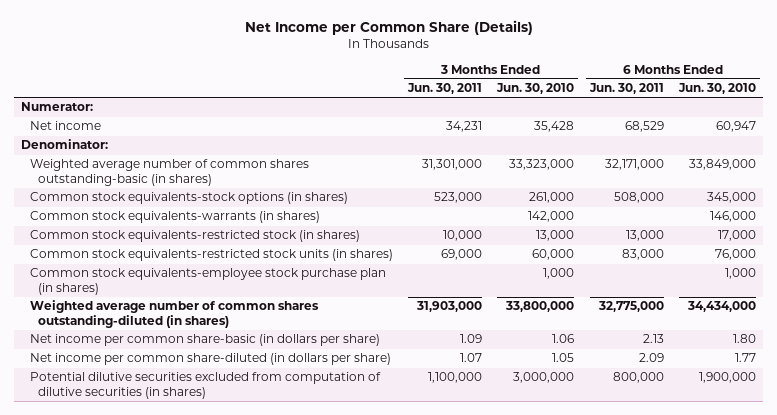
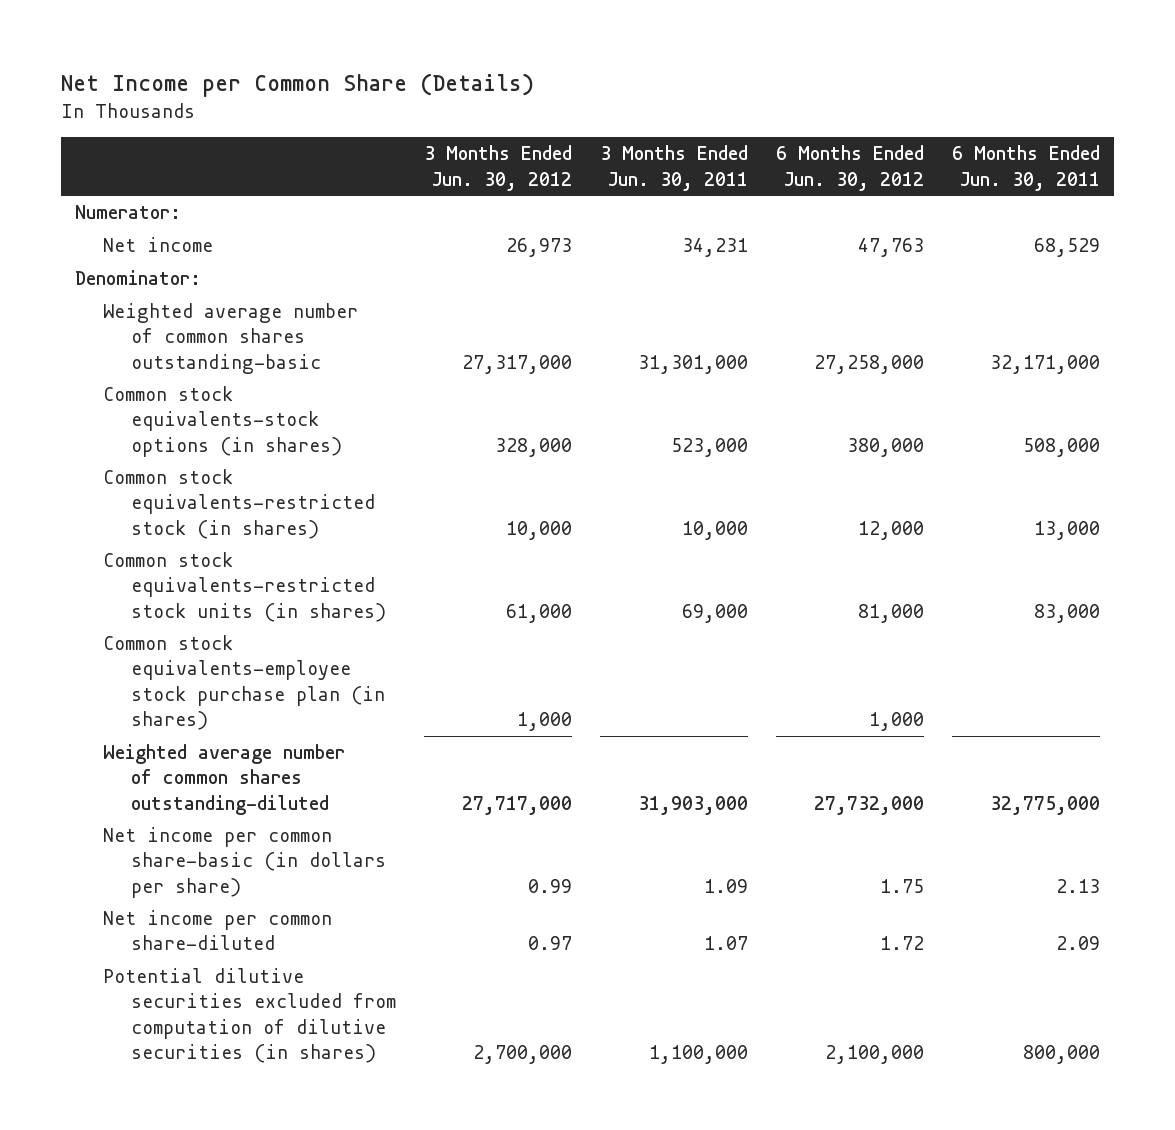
[496,83,575,95] Jun. 30, 2010 -> none
[677,83,756,95] Jun. 30, 2010 -> none
none -> [424,145,573,191] 3 Months Ended Jun. 30, 2012
none -> [776,145,925,191] 6 Months Ended Jun. 30, 2012
[29,159,309,186] Weighted average number of common shares outstanding-basic (in shares) -> [103,303,359,374] Weighted average number of common shares outstanding-basic
[29,211,320,224] Common stock equivalents-warrants (in shares) -> none
[29,300,319,328] Weighted average number of common shares outstanding-diluted (in shares) -> [103,744,346,815] Weighted average number of common shares outstanding-diluted
[29,353,391,366] Net income per common share-diluted (in dollars per share) -> [103,910,333,951] Net income per common share-diluted

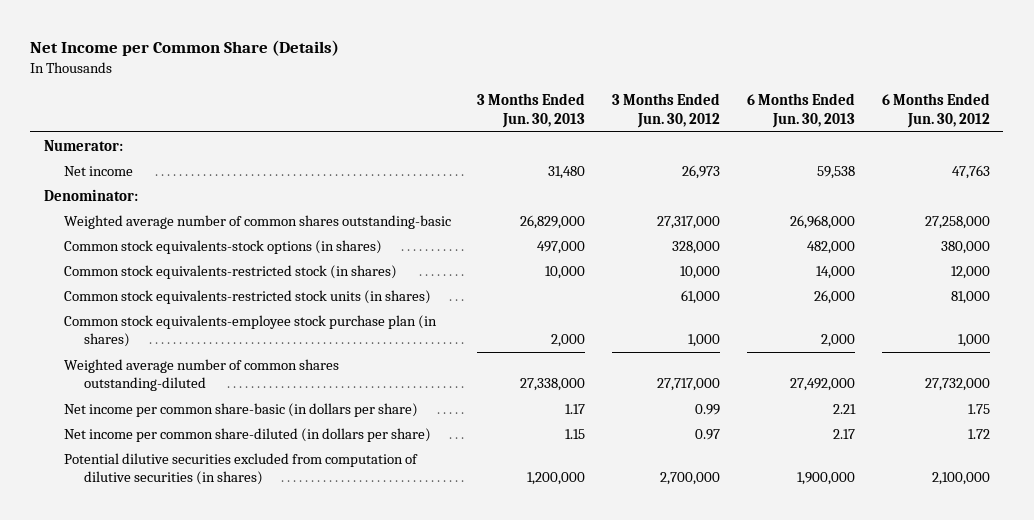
[600,145,749,191] 3 Months Ended Jun. 30, 2011 -> none
[952,145,1101,191] 6 Months Ended Jun. 30, 2011 -> none
none -> [477,93,586,128] 3 Months Ended Jun. 30, 2013
none -> [747,93,856,128] 6 Months Ended Jun. 30, 2013
[103,910,333,951] Net income per common share-diluted -> [63,427,431,442] Net income per common share-diluted (in dollars per share)

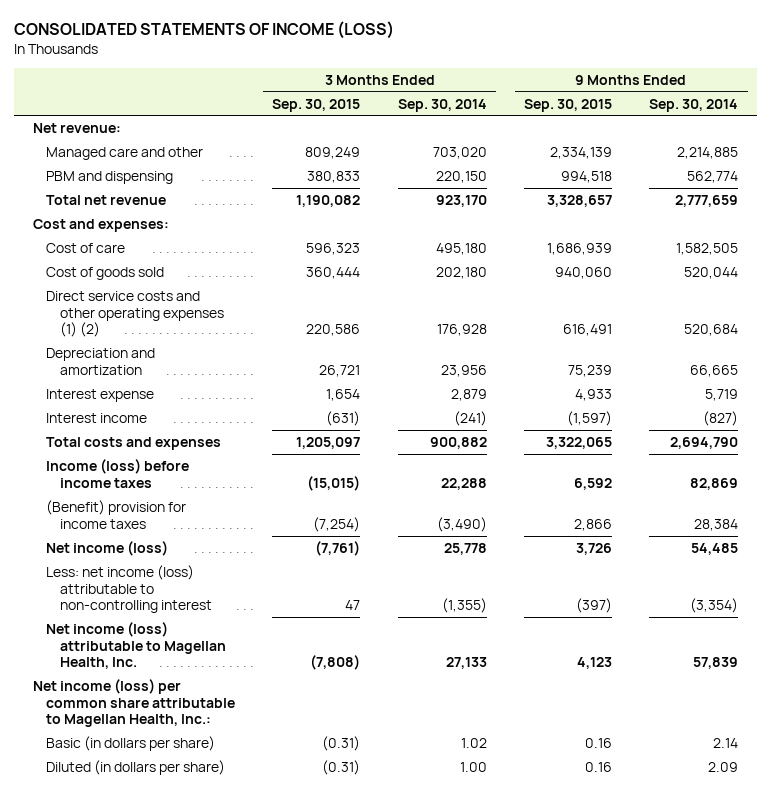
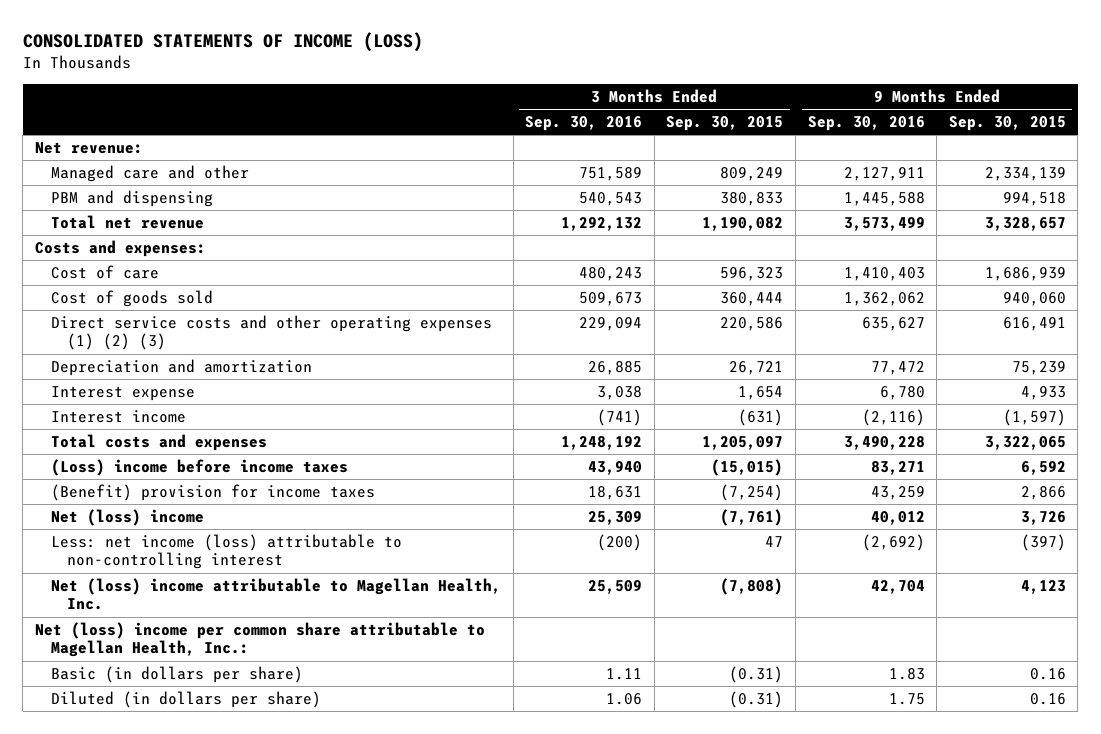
[397,98,487,112] Sep. 30, 2014 -> none
[649,98,739,112] Sep. 30, 2014 -> none
none -> [525,116,643,132] Sep. 30, 2016
none -> [807,116,925,132] Sep. 30, 2016
[32,218,169,232] Cost and expenses: -> [34,240,206,258] Costs and expenses:
[46,290,224,338] Direct service costs and other operating expenses (1) (2) -> [51,315,493,351] Direct service costs and other operating expenses (1) (2) (3)
[46,458,190,488] Income (loss) before income taxes -> [51,459,349,477] (Loss) income before income taxes
[46,540,169,556] Net income (loss) -> [51,509,205,527] Net (loss) income
[46,621,226,670] Net income (loss) attributable to Magellan Health, Inc. -> [51,578,502,611] Net (loss) income attributable to Magellan Health, Inc.
[32,678,236,728] Net income (loss) per common share attributable to Magellan Health, Inc.: -> [34,622,485,658] Net (loss) income per common share attributable to Magellan Health, Inc.:

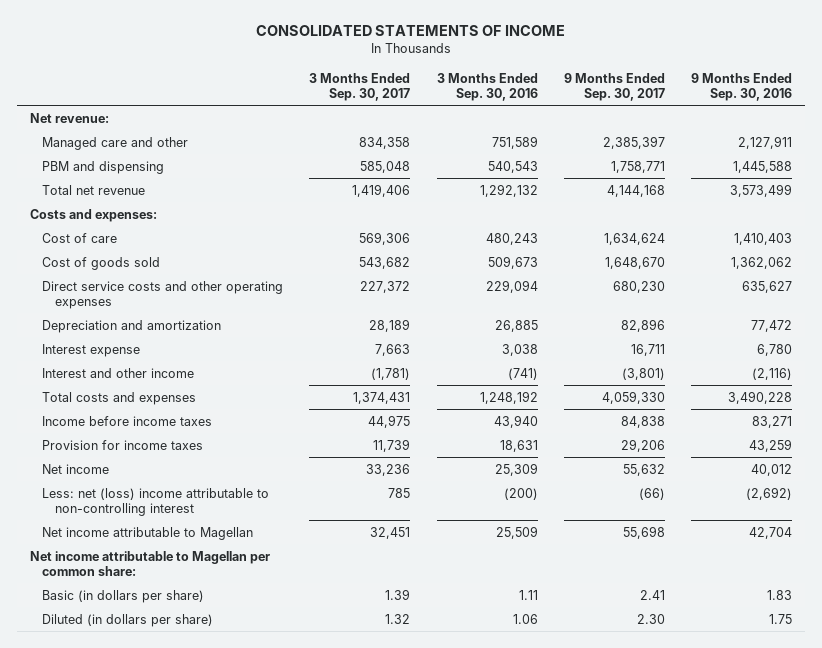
[22,32,423,53] CONSOLIDATED STATEMENTS OF INCOME (LOSS) -> [255,25,565,37] CONSOLIDATED STATEMENTS OF INCOME
[666,116,784,132] Sep. 30, 2015 -> none
[948,116,1066,132] Sep. 30, 2015 -> none
none -> [309,72,411,101] 3 Months Ended Sep. 30, 2017
none -> [563,72,665,101] 9 Months Ended Sep. 30, 2017
[51,315,493,351] Direct service costs and other operating expenses (1) (2) (3) -> [42,280,284,309] Direct service costs and other operating expenses
[51,410,187,424] Interest income -> [42,367,195,378] Interest and other income
[51,459,349,477] (Loss) income before income taxes -> [42,415,213,426] Income before income taxes
[51,484,376,502] (Benefit) provision for income taxes -> [42,439,204,450] Provision for income taxes
[51,509,205,527] Net (loss) income -> [42,463,110,474] Net income
[51,534,403,570] Less: net income (loss) attributable to non-controlling interest -> [42,487,270,516] Less: net (loss) income attributable to non-controlling interest
[51,578,502,611] Net (loss) income attributable to Magellan Health, Inc. -> [42,526,254,540] Net income attributable to Magellan
[34,622,485,658] Net (loss) income per common share attributable to Magellan Health, Inc.: -> [29,550,270,576] Net income attributable to Magellan per common share:

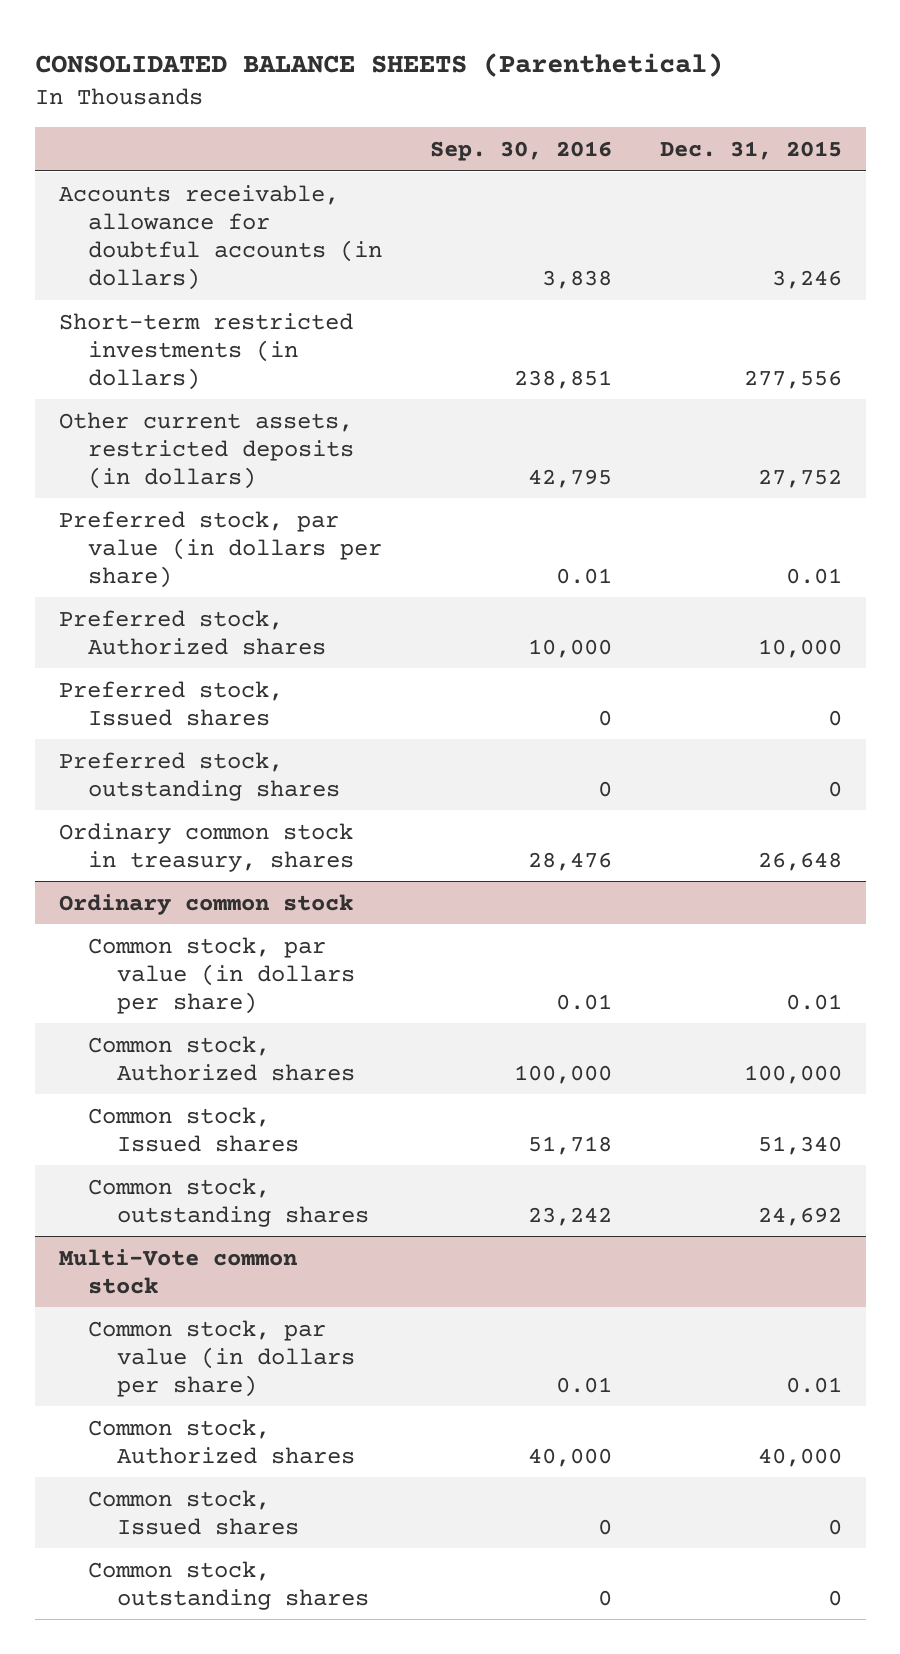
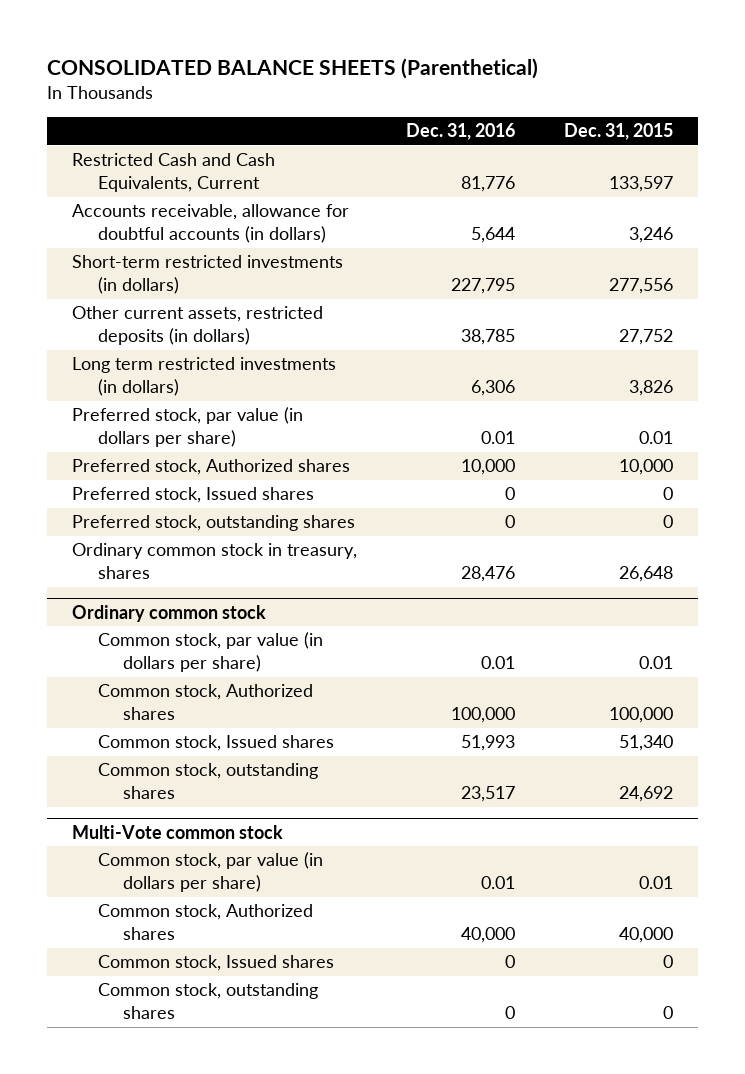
[429,140,612,161] Sep. 30, 2016 -> none
none -> [406,123,516,141] Dec. 31, 2016
none -> [71,153,275,193] Restricted Cash and Cash Equivalents, Current
none -> [71,357,336,397] Long term restricted investments (in dollars)

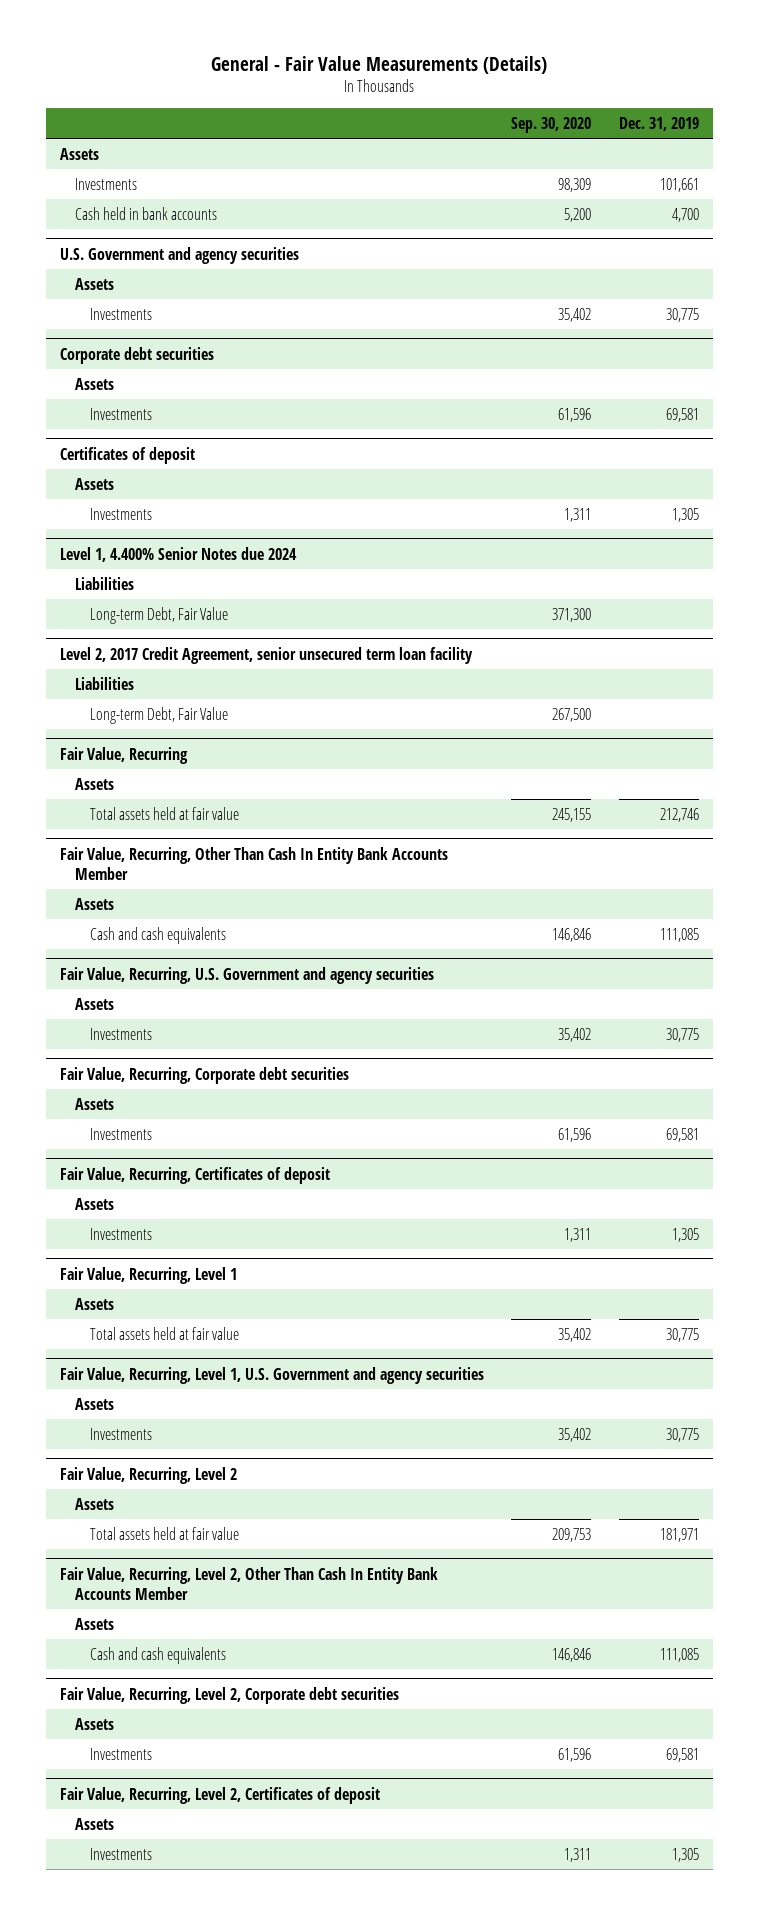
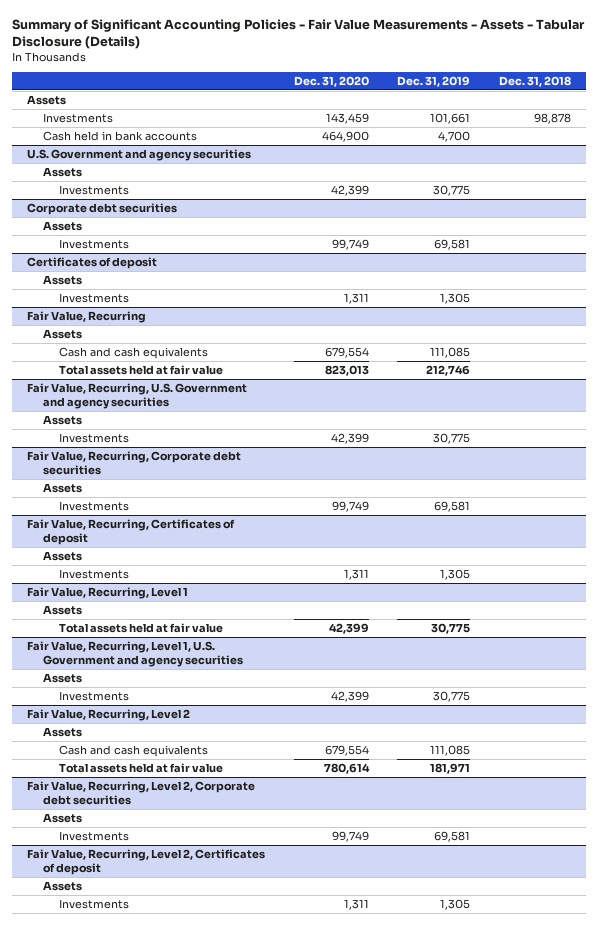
[211,55,548,74] General - Fair Value Measurements (Details) -> [12,19,586,50] Summary of Significant Accounting Policies - Fair Value Measurements - Assets - Tabular Disclosure (Details)
[511,117,592,134] Sep. 30, 2020 -> none
none -> [293,75,369,87] Dec. 31, 2020
none -> [499,75,572,87] Dec. 31, 2018
[59,546,297,562] Level 1, 4.400% Senior Notes due 2024 -> none
[74,576,134,590] Liabilities -> none
[90,606,229,624] Long-term Debt, Fair Value -> none
[59,646,473,664] Level 2, 2017 Credit Agreement, senior unsecured term loan facility -> none
[74,676,134,690] Liabilities -> none
[90,706,229,724] Long-term Debt, Fair Value -> none
[59,846,448,880] Fair Value, Recurring, Other Than Cash In Entity Bank Accounts Member -> none
[74,897,114,910] Assets -> none
[90,806,240,820] Total assets held at fair value -> [59,364,224,375] Total assets held at fair value
[59,1566,438,1600] Fair Value, Recurring, Level 2, Other Than Cash In Entity Bank Accounts Member -> none
[74,1617,114,1630] Assets -> none
[90,1526,240,1540] Total assets held at fair value -> [59,762,224,773] Total assets held at fair value

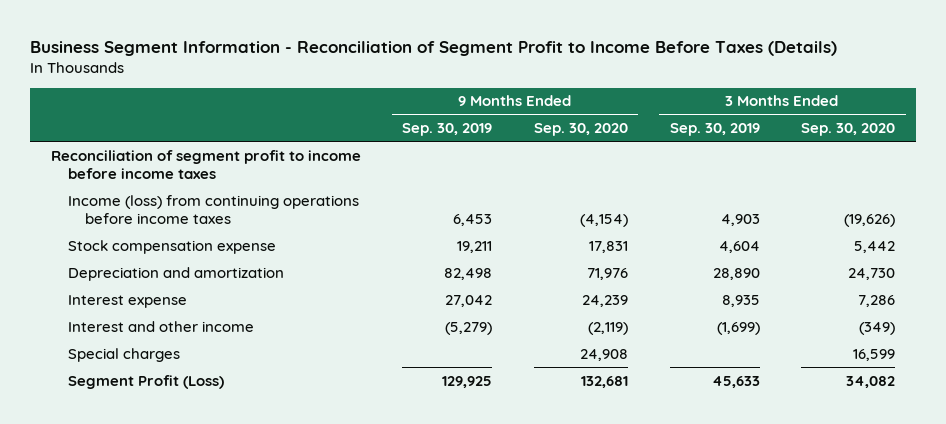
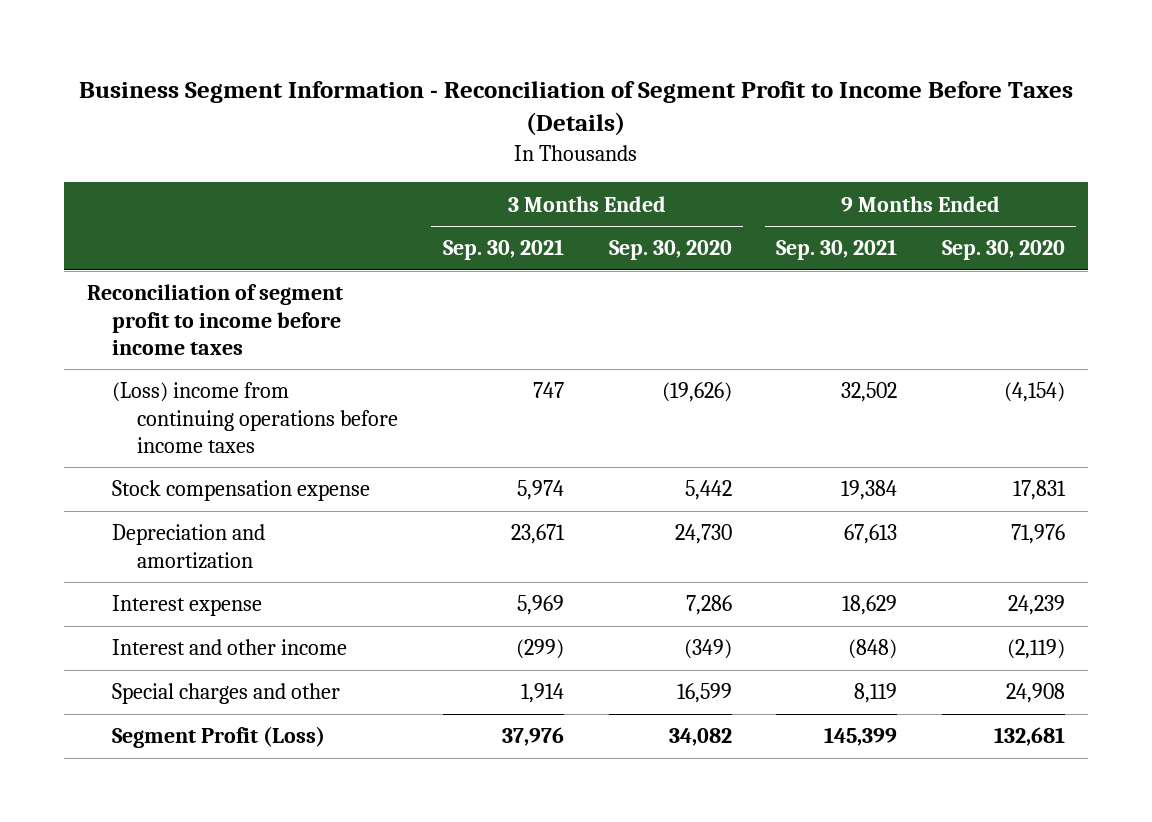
[402,123,493,137] Sep. 30, 2019 -> none
[669,123,760,137] Sep. 30, 2019 -> none
none -> [442,239,564,261] Sep. 30, 2021
none -> [776,239,898,261] Sep. 30, 2021
[67,194,359,225] Income (loss) from continuing operations before income taxes -> [111,382,398,453] (Loss) income from continuing operations before income taxes
[67,347,180,362] Special charges -> [111,683,340,705] Special charges and other

